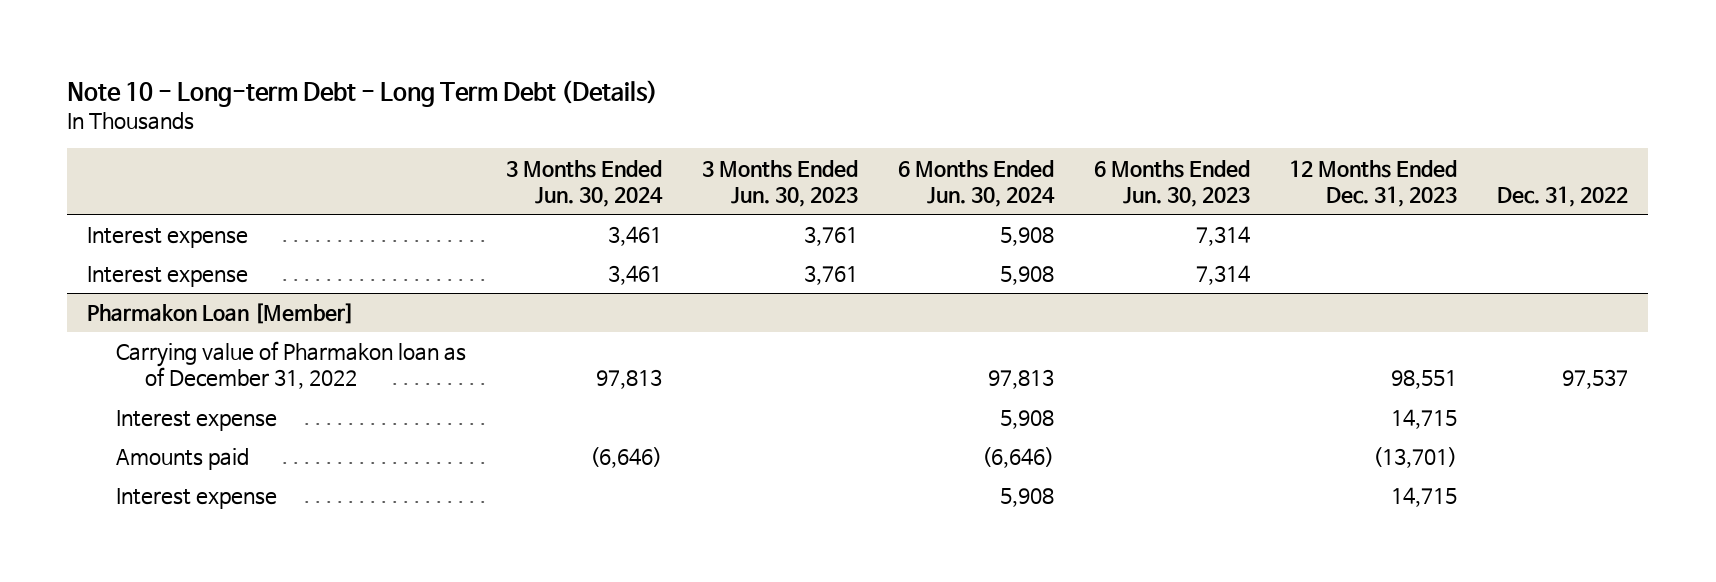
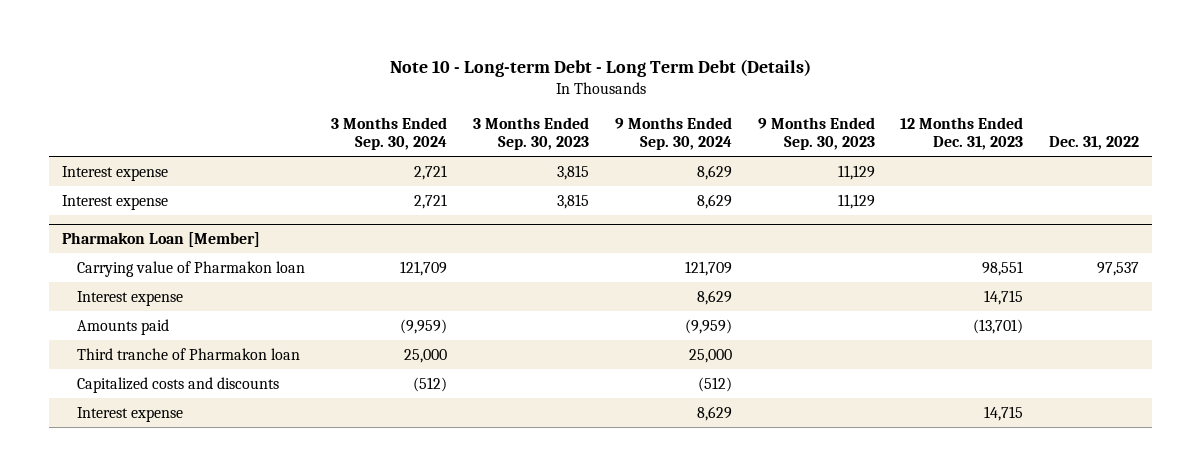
[505,159,663,207] 3 Months Ended Jun. 30, 2024 -> none
[701,159,858,207] 3 Months Ended Jun. 30, 2023 -> none
[897,159,1055,207] 6 Months Ended Jun. 30, 2024 -> none
[1093,159,1250,207] 6 Months Ended Jun. 30, 2023 -> none
none -> [331,117,448,151] 3 Months Ended Sep. 30, 2024
none -> [472,117,589,151] 3 Months Ended Sep. 30, 2023
none -> [614,117,732,151] 9 Months Ended Sep. 30, 2024
none -> [757,117,875,151] 9 Months Ended Sep. 30, 2023
[116,341,467,390] Carrying value of Pharmakon loan as of December 31, 2022 -> [77,260,306,277] Carrying value of Pharmakon loan
none -> [77,347,301,360] Third tranche of Pharmakon loan
none -> [77,376,280,393] Capitalized costs and discounts

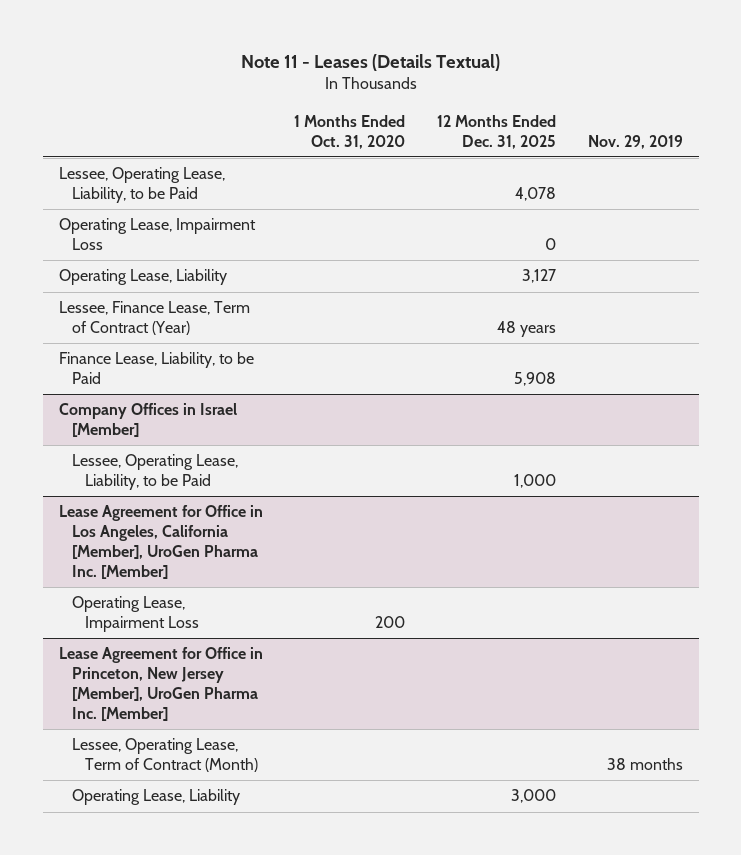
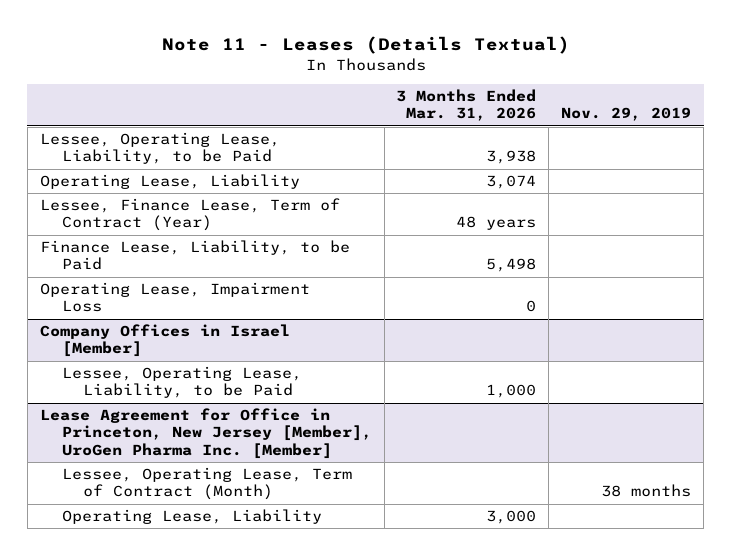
[294,114,406,149] 1 Months Ended Oct. 31, 2020 -> none
[437,114,557,149] 12 Months Ended Dec. 31, 2025 -> none
none -> [396,89,537,122] 3 Months Ended Mar. 31, 2026
[58,218,256,251] Operating Lease, Impairment Loss -> [39,282,310,313] Operating Lease, Impairment Loss
[58,505,263,580] Lease Agreement for Office in Los Angeles, California [Member], UroGen Pharma Inc. [Member] -> none
[71,596,200,633] Operating Lease, Impairment Loss -> none

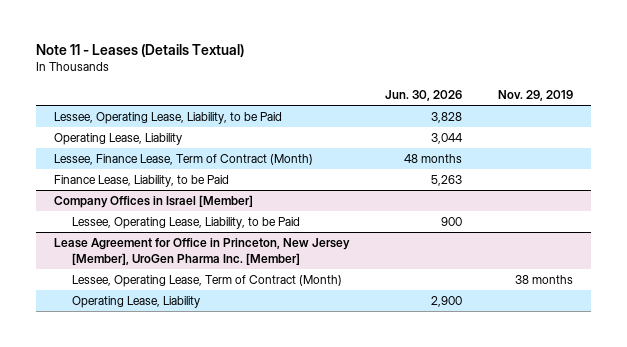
[396,89,537,122] 3 Months Ended Mar. 31, 2026 -> none
none -> [385,89,463,101] Jun. 30, 2026
[39,198,340,232] Lessee, Finance Lease, Term of Contract (Year) -> [54,154,314,166] Lessee, Finance Lease, Term of Contract (Month)
[39,282,310,313] Operating Lease, Impairment Loss -> none

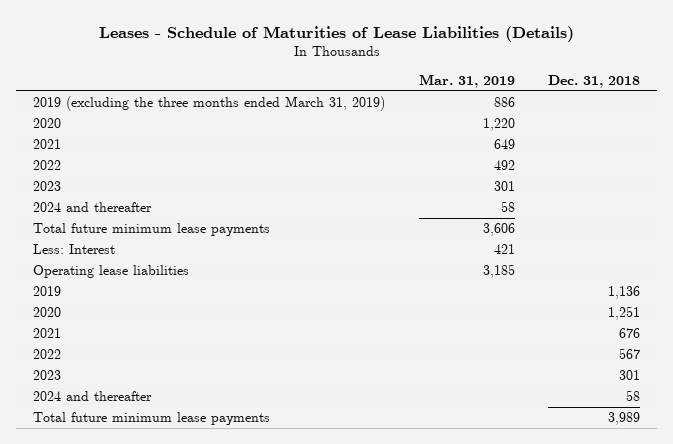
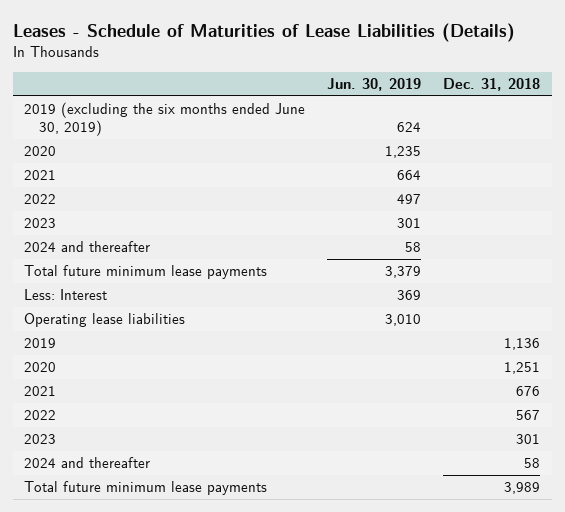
[418,74,515,89] Mar. 31, 2019 -> none
none -> [327,78,422,92] Jun. 30, 2019
[33,96,386,112] 2019 (excluding the three months ended March 31, 2019) -> [24,102,306,137] 2019 (excluding the six months ended June 30, 2019)

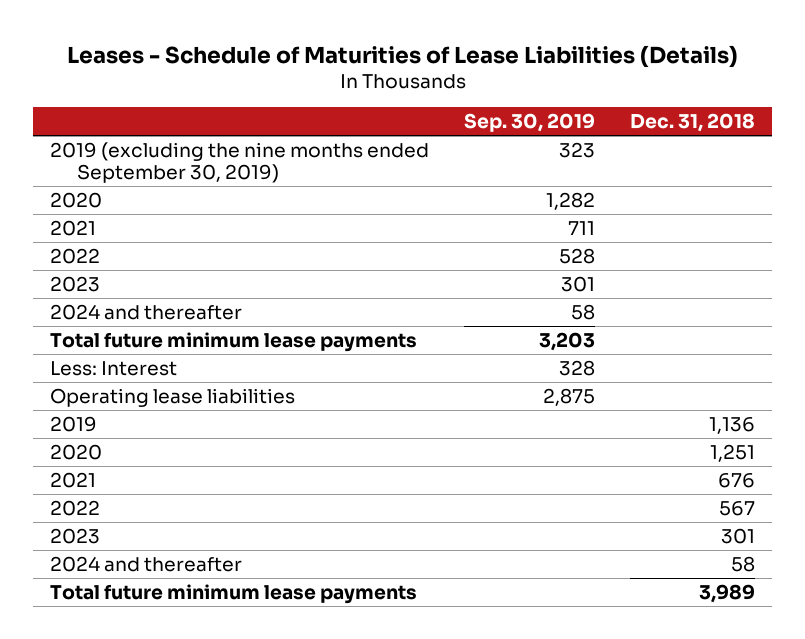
[327,78,422,92] Jun. 30, 2019 -> none
none -> [464,113,596,133] Sep. 30, 2019
[24,102,306,137] 2019 (excluding the six months ended June 30, 2019) -> [50,141,430,184] 2019 (excluding the nine months ended September 30, 2019)

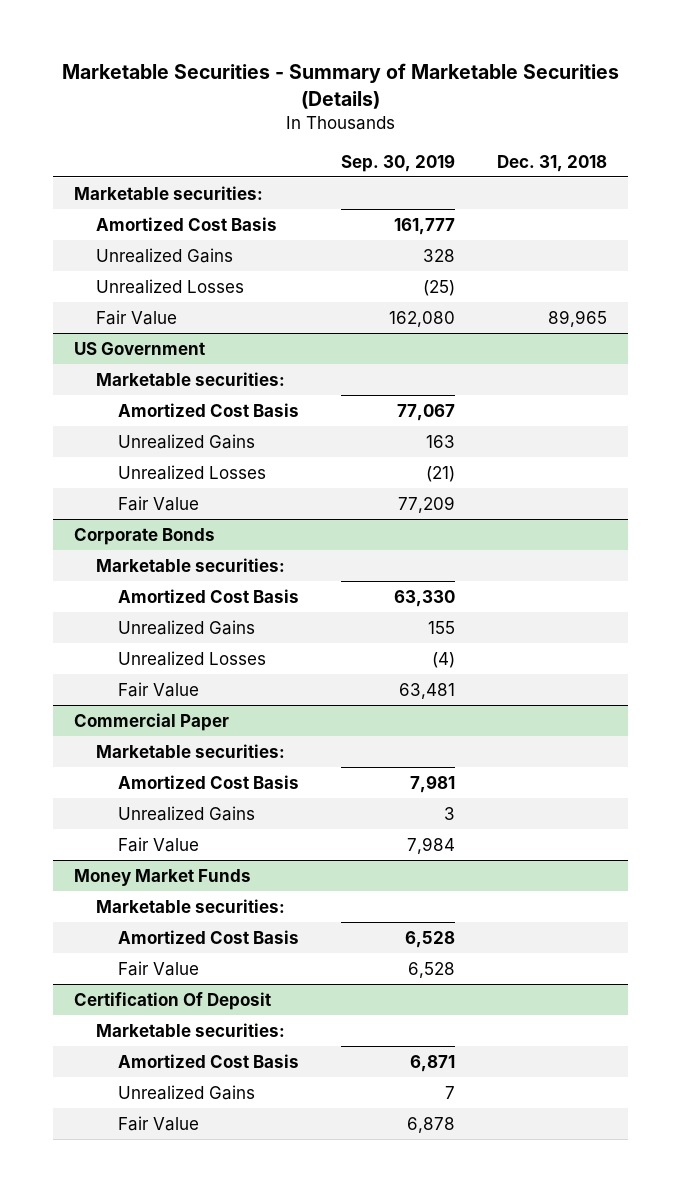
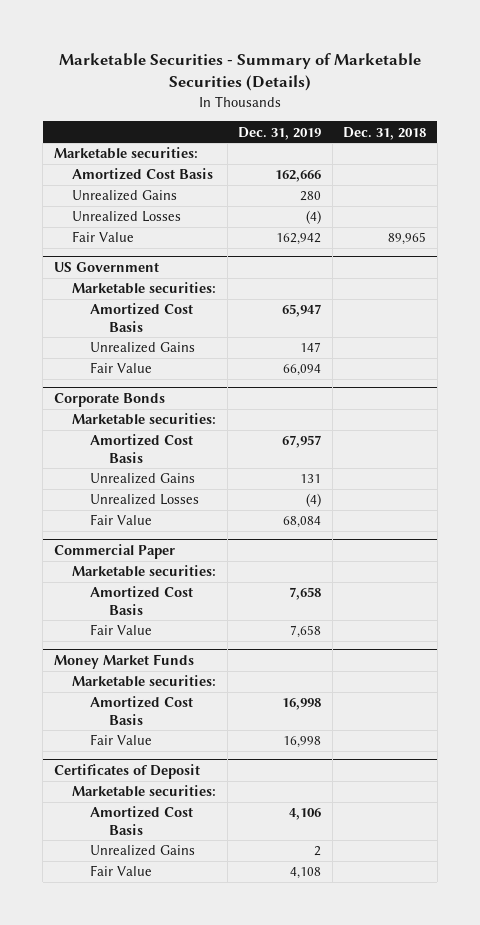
[341,153,456,172] Sep. 30, 2019 -> none
none -> [238,126,322,140] Dec. 31, 2019
[117,464,266,480] Unrealized Losses -> none
[117,805,255,821] Unrealized Gains -> none
[74,991,272,1010] Certification Of Deposit -> [53,763,200,779] Certificates of Deposit

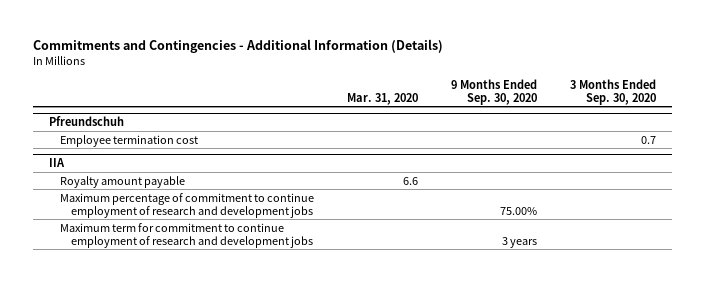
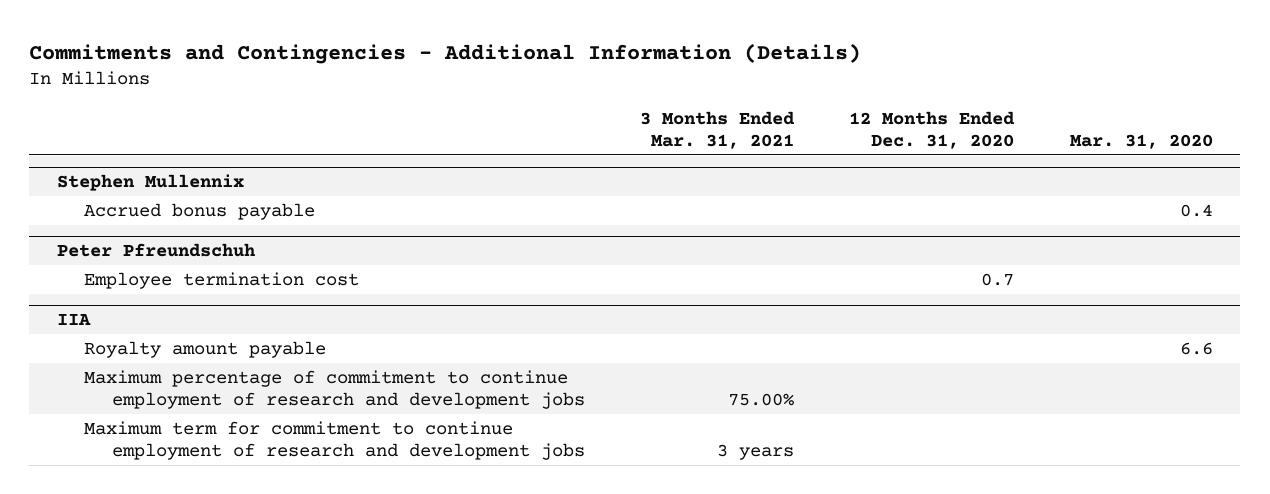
[450,78,537,105] 9 Months Ended Sep. 30, 2020 -> none
[569,78,656,105] 3 Months Ended Sep. 30, 2020 -> none
none -> [639,110,795,149] 3 Months Ended Mar. 31, 2021
none -> [849,110,1016,149] 12 Months Ended Dec. 31, 2020
none -> [56,174,244,192] Stephen Mullennix
none -> [84,203,316,221] Accrued bonus payable
[49,116,125,127] Pfreundschuh -> [56,243,256,258] Peter Pfreundschuh

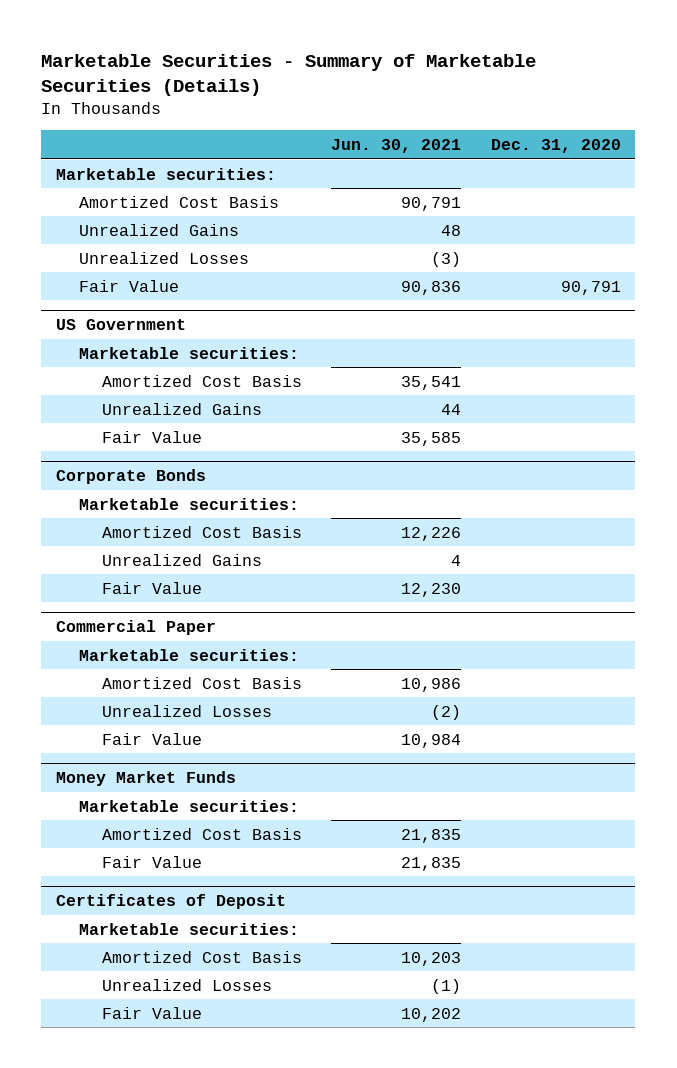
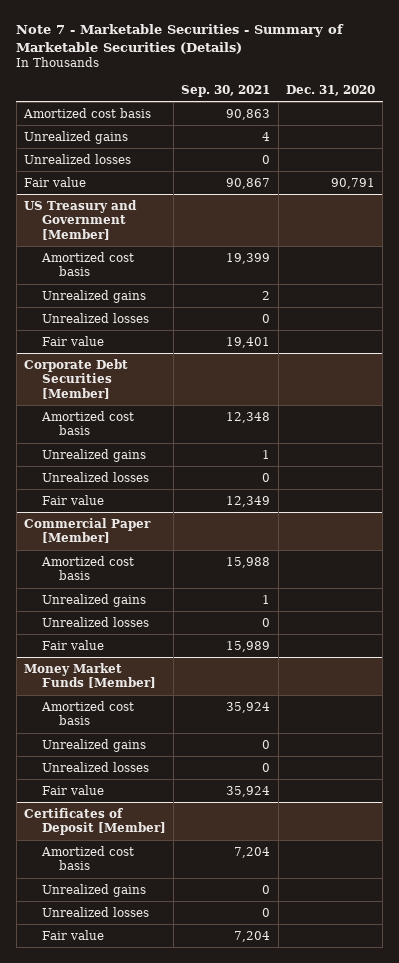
[41,53,537,96] Marketable Securities - Summary of Marketable Securities (Details) -> [16,24,345,54] Note 7 - Marketable Securities - Summary of Marketable Securities (Details)
[331,138,462,153] Jun. 30, 2021 -> none
none -> [181,85,271,98] Sep. 30, 2021
[56,167,277,180] Marketable securities: -> none
[78,346,299,359] Marketable securities: -> none
[78,497,299,510] Marketable securities: -> none
[78,648,299,661] Marketable securities: -> none
[78,799,299,812] Marketable securities: -> none
[78,922,299,935] Marketable securities: -> none
[78,195,279,208] Amortized Cost Basis -> [23,107,152,118] Amortized cost basis
[78,223,239,236] Unrealized Gains -> [24,130,129,144] Unrealized gains
[78,251,249,264] Unrealized Losses -> [24,153,132,164] Unrealized losses
[78,279,179,292] Fair Value -> [24,176,87,187] Fair value
[56,319,187,331] US Government -> [24,199,138,241] US Treasury and Government [Member]
[101,374,302,387] Amortized Cost Basis -> [40,251,134,277] Amortized cost basis
[101,402,262,415] Unrealized Gains -> [41,289,146,303] Unrealized gains
none -> [41,312,149,323] Unrealized losses
[101,430,202,443] Fair Value -> [41,335,104,346] Fair value
[56,469,207,485] Corporate Bonds -> [24,358,129,400] Corporate Debt Securities [Member]
[101,525,302,538] Amortized Cost Basis -> [40,410,134,436] Amortized cost basis
[101,553,262,566] Unrealized Gains -> [41,448,146,462] Unrealized gains
none -> [41,471,149,482] Unrealized losses
[101,581,202,594] Fair Value -> [41,494,104,505] Fair value
[56,620,217,636] Commercial Paper -> [24,517,152,544] Commercial Paper [Member]
[101,676,302,689] Amortized Cost Basis -> [40,555,134,581] Amortized cost basis
none -> [41,593,146,607] Unrealized gains
[101,704,272,717] Unrealized Losses -> [41,616,149,627] Unrealized losses
[101,732,202,745] Fair Value -> [41,639,104,650] Fair value
[56,771,237,787] Money Market Funds -> [24,662,156,689] Money Market Funds [Member]
[101,827,302,840] Amortized Cost Basis -> [40,700,134,726] Amortized cost basis
none -> [41,738,146,752] Unrealized gains
none -> [41,761,149,772] Unrealized losses
[101,855,202,868] Fair Value -> [41,784,104,795] Fair value
[56,894,287,910] Certificates of Deposit -> [24,807,166,836] Certificates of Deposit [Member]
[101,950,302,963] Amortized Cost Basis -> [40,845,134,871] Amortized cost basis
none -> [41,883,146,897] Unrealized gains
[101,978,272,991] Unrealized Losses -> [41,906,149,917] Unrealized losses
[101,1006,202,1019] Fair Value -> [41,929,104,940] Fair value

